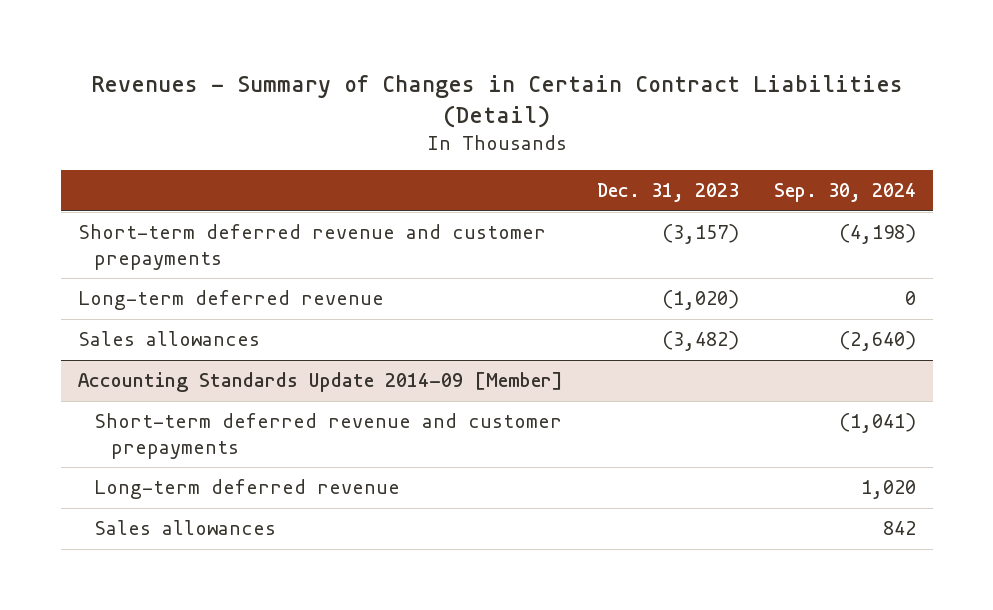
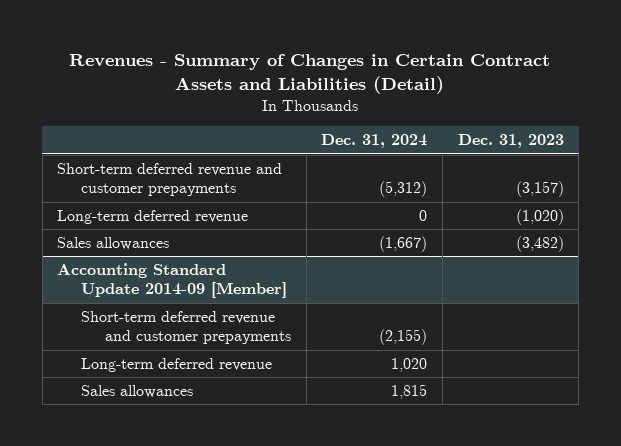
[90,74,903,128] Revenues - Summary of Changes in Certain Contract Liabilities (Detail) -> [69,54,551,94] Revenues - Summary of Changes in Certain Contract Assets and Liabilities (Detail)
[773,183,916,203] Sep. 30, 2024 -> none
none -> [321,134,428,149] Dec. 31, 2024
[77,372,563,393] Accounting Standards Update 2014-09 [Member] -> [57,262,288,299] Accounting Standard Update 2014-09 [Member]

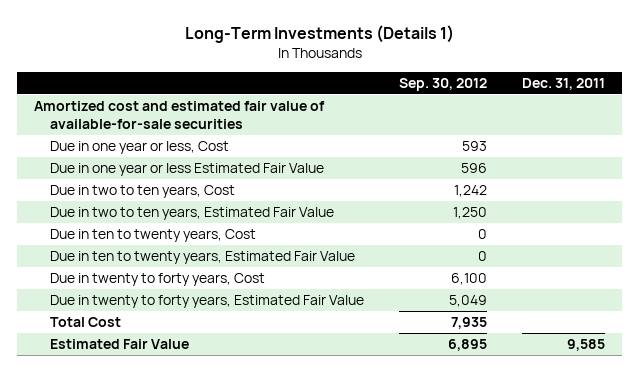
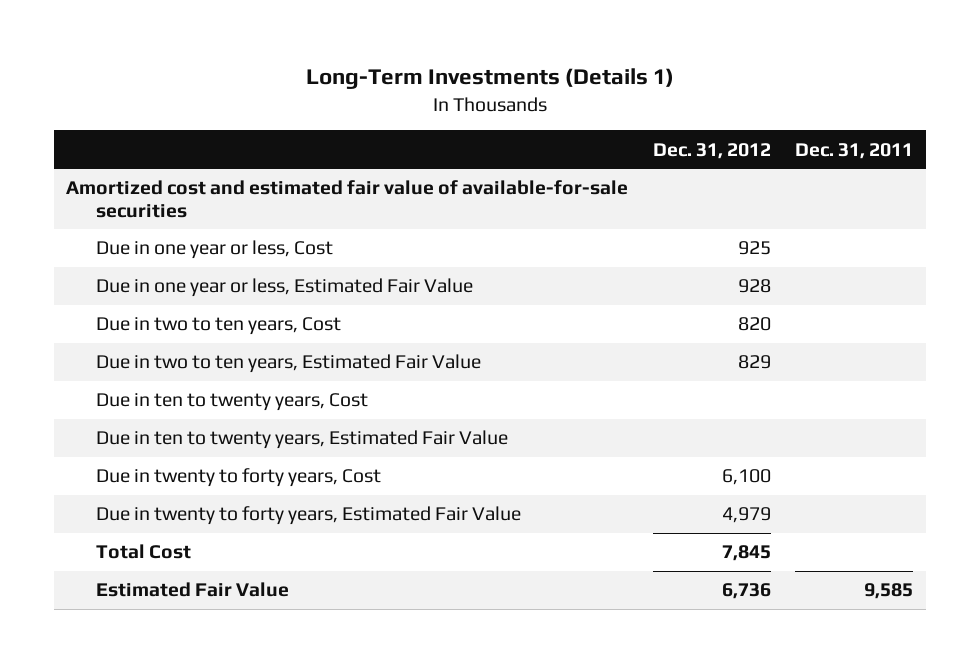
[399,77,488,91] Sep. 30, 2012 -> none
none -> [652,142,771,159] Dec. 31, 2012
[50,162,325,176] Due in one year or less Estimated Fair Value -> [95,278,473,298] Due in one year or less, Estimated Fair Value

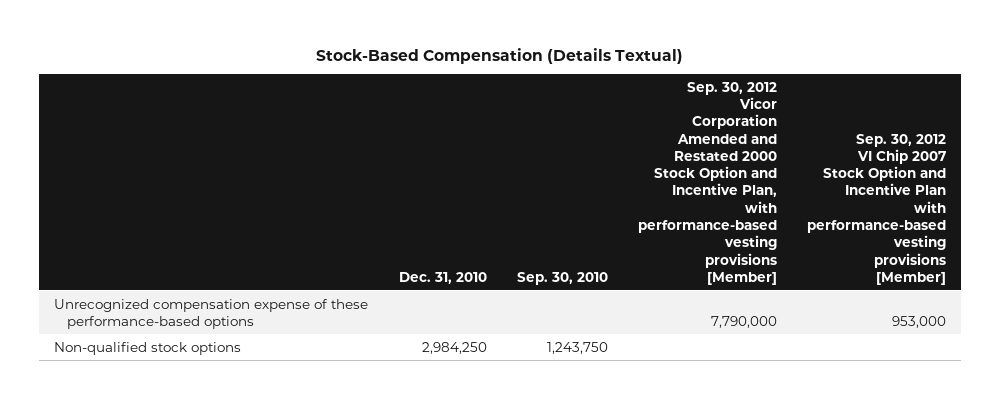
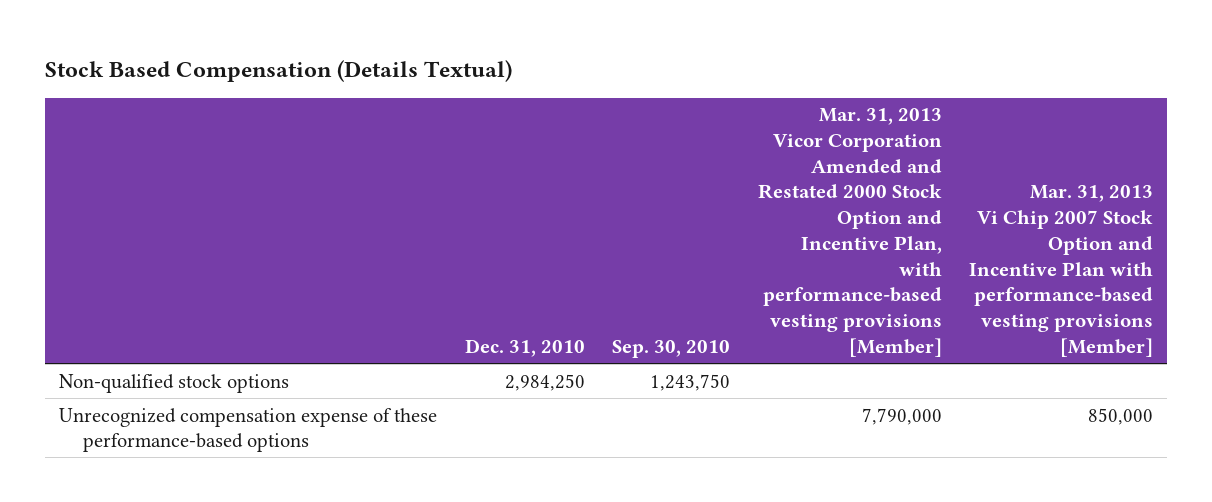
[316,47,684,64] Stock-Based Compensation (Details Textual) -> [45,60,513,83] Stock Based Compensation (Details Textual)
[637,81,777,285] Sep. 30, 2012 Vicor Corporation Amended and Restated 2000 Stock Option and Incentive Plan, with performance-based vesting provisions [Member] -> none
[806,133,946,285] Sep. 30, 2012 VI Chip 2007 Stock Option and Incentive Plan with performance-based vesting provisions [Member] -> none
none -> [757,108,942,357] Mar. 31, 2013 Vicor Corporation Amended and Restated 2000 Stock Option and Incentive Plan, with performance-based vesting provisions [Member]
none -> [969,185,1154,357] Mar. 31, 2013 Vi Chip 2007 Stock Option and Incentive Plan with performance-based vesting provisions [Member]
[54,298,369,329] Unrecognized compensation expense of these performance-based options -> [58,407,437,453] Unrecognized compensation expense of these performance-based options

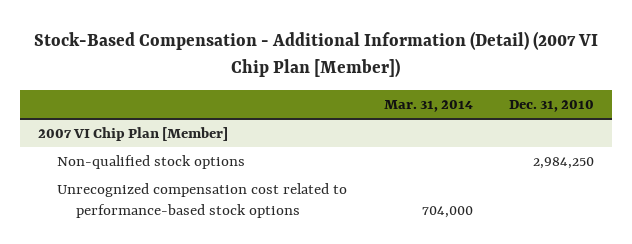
[45,60,513,83] Stock Based Compensation (Details Textual) -> [33,31,598,78] Stock-Based Compensation - Additional Information (Detail) (2007 VI Chip Plan [Member])
[612,339,731,358] Sep. 30, 2010 -> none
[757,108,942,357] Mar. 31, 2013 Vicor Corporation Amended and Restated 2000 Stock Option and Incentive Plan, with performance-based vesting provisions [Member] -> none
[969,185,1154,357] Mar. 31, 2013 Vi Chip 2007 Stock Option and Incentive Plan with performance-based vesting provisions [Member] -> none
none -> [383,100,473,113] Mar. 31, 2014
none -> [37,126,228,141] 2007 VI Chip Plan [Member]
[58,407,437,453] Unrecognized compensation expense of these performance-based options -> [57,182,348,219] Unrecognized compensation cost related to performance-based stock options

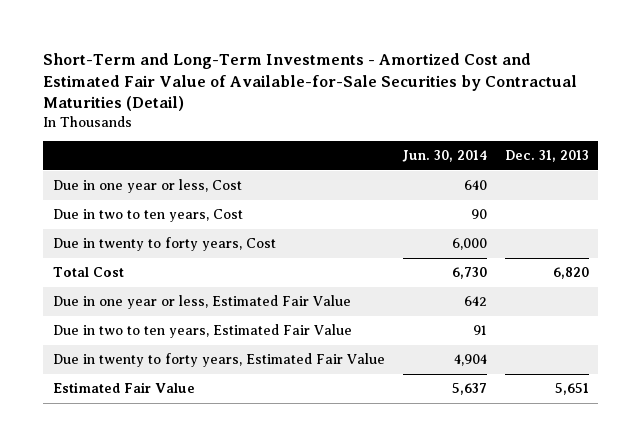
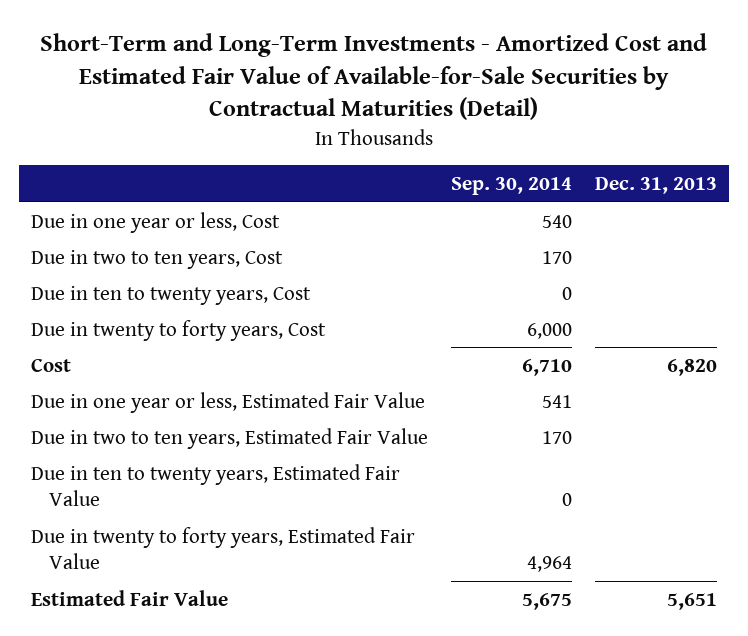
[401,150,487,163] Jun. 30, 2014 -> none
none -> [450,177,572,196] Sep. 30, 2014
none -> [30,285,311,305] Due in ten to twenty years, Cost
[52,267,124,278] Total Cost -> [30,358,71,372] Cost
none -> [30,463,400,507] Due in ten to twenty years, Estimated Fair Value

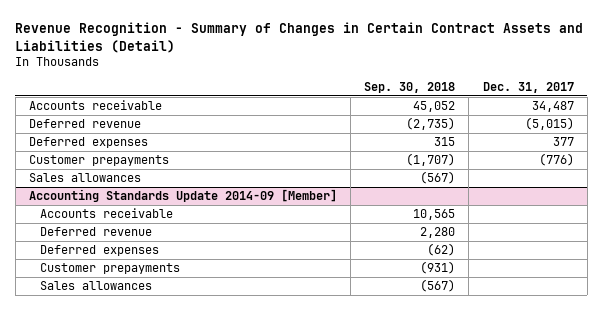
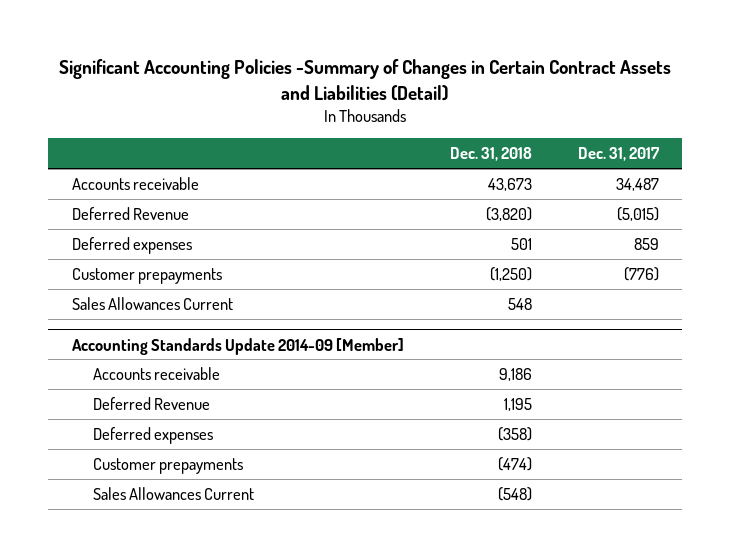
[15,22,584,53] Revenue Recognition - Summary of Changes in Certain Contract Assets and Liabilities (Detail) -> [59,58,672,101] Significant Accounting Policies -Summary of Changes in Certain Contract Assets and Liabilities (Detail)
[364,81,456,93] Sep. 30, 2018 -> none
none -> [449,147,532,162] Dec. 31, 2018
[28,119,141,129] Deferred revenue -> [71,206,189,220] Deferred Revenue
[552,137,574,147] 377 -> [633,237,659,250] 859
[28,173,141,183] Sales allowances -> [71,296,233,310] Sales Allowances Current
[39,227,152,237] Deferred revenue -> [92,396,210,410] Deferred Revenue
[39,281,152,291] Sales allowances -> [92,486,254,500] Sales Allowances Current

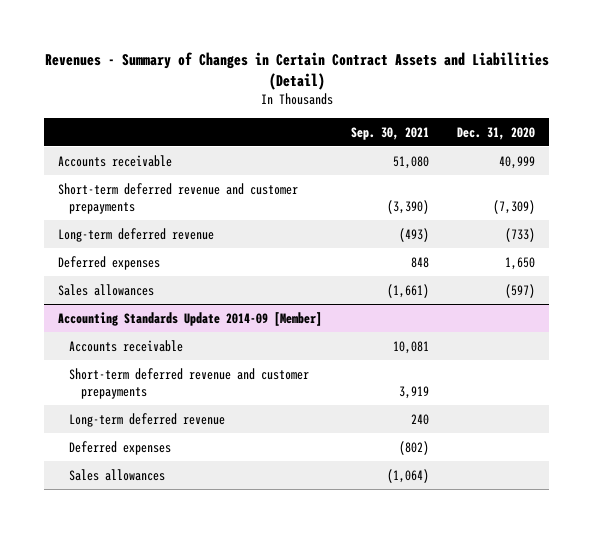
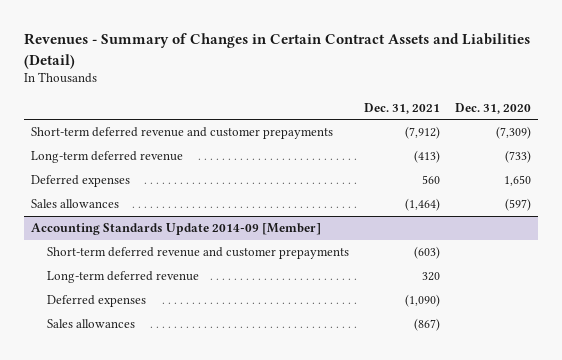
[350,126,429,140] Sep. 30, 2021 -> none
none -> [364,102,441,114] Dec. 31, 2021
[57,154,172,167] Accounts receivable -> none
[69,339,184,352] Accounts receivable -> none

